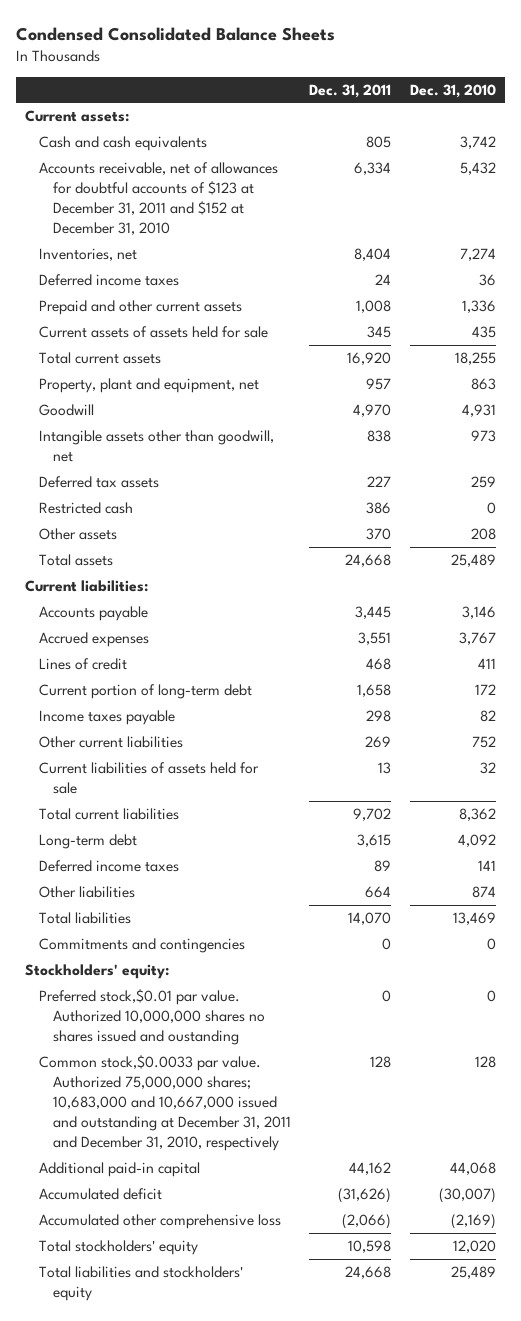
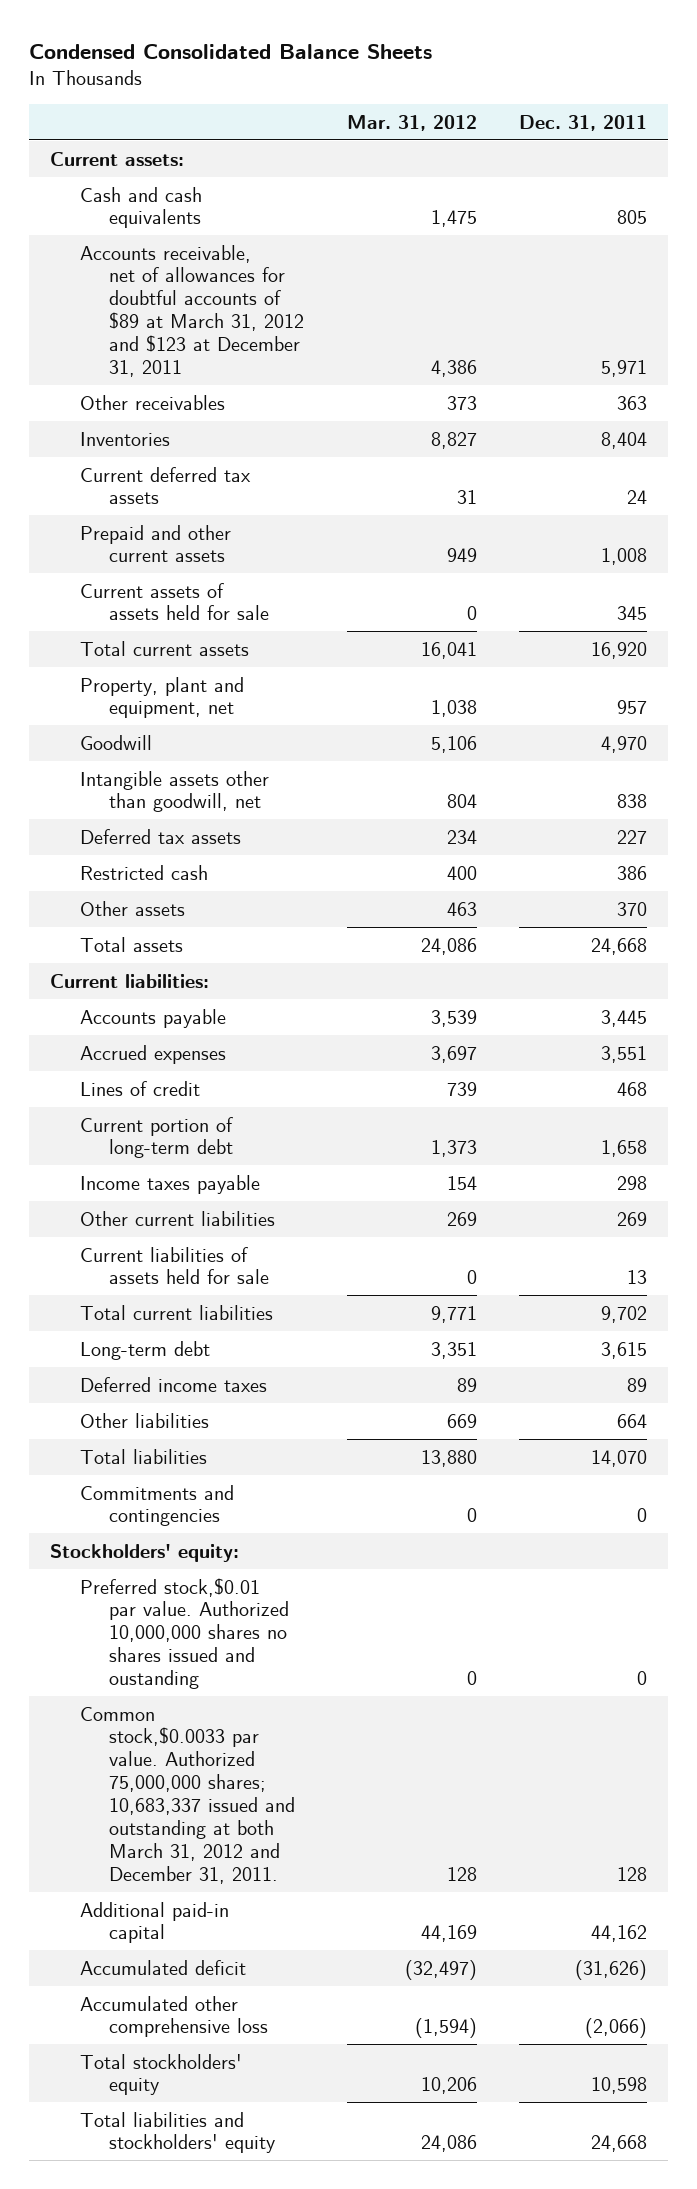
[410,83,497,98] Dec. 31, 2010 -> none
none -> [346,114,477,131] Mar. 31, 2012
[38,162,278,235] Accounts receivable, net of allowances for doubtful accounts of $123 at December 31, 2011 and $152 at December 31, 2010 -> [79,244,305,378] Accounts receivable, net of allowances for doubtful accounts of $89 at March 31, 2012 and $123 at December 31, 2011
[354,162,392,176] 6,334 -> [600,360,647,378] 5,971
none -> [79,394,225,410] Other receivables
[38,248,137,262] Inventories, net -> [79,431,170,446] Inventories
[38,274,179,287] Deferred income taxes -> [79,466,251,505] Current deferred tax assets
[38,1055,291,1151] Common stock,$0.0033 par value. Authorized 75,000,000 shares; 10,683,000 and 10,667,000 issued and outstanding at December 31, 2011 and December 31, 2010, respectively -> [79,1706,296,1884] Common stock,$0.0033 par value. Authorized 75,000,000 shares; 10,683,337 issued and outstanding at both March 31, 2012 and December 31, 2011.

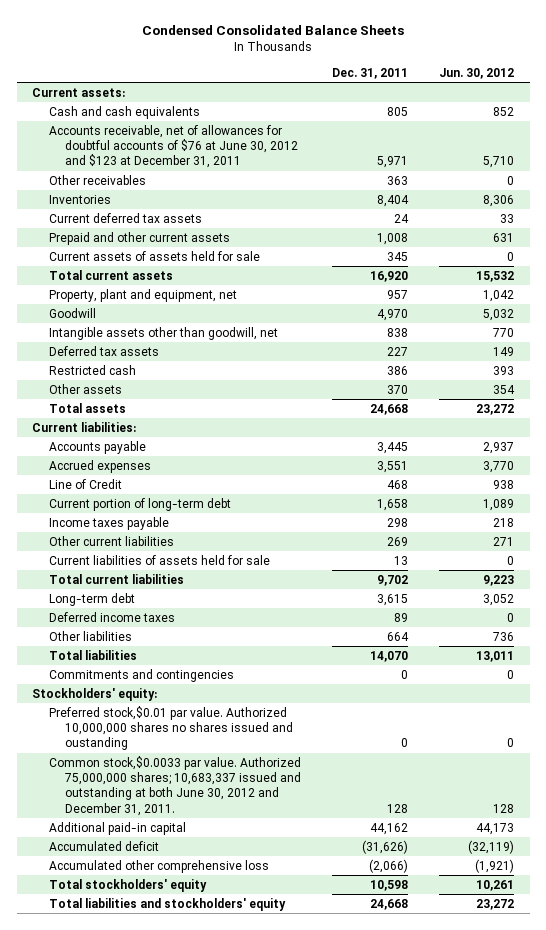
[346,114,477,131] Mar. 31, 2012 -> none
none -> [439,67,515,79] Jun. 30, 2012
[79,244,305,378] Accounts receivable, net of allowances for doubtful accounts of $89 at March 31, 2012 and $123 at December 31, 2011 -> [48,124,299,169] Accounts receivable, net of allowances for doubtful accounts of $76 at June 30, 2012 and $123 at December 31, 2011
[79,1080,200,1096] Lines of credit -> [48,478,122,489] Line of Credit
[79,1706,296,1884] Common stock,$0.0033 par value. Authorized 75,000,000 shares; 10,683,337 issued and outstanding at both March 31, 2012 and December 31, 2011. -> [48,755,302,816] Common stock,$0.0033 par value. Authorized 75,000,000 shares; 10,683,337 issued and outstanding at both June 30, 2012 and December 31, 2011.

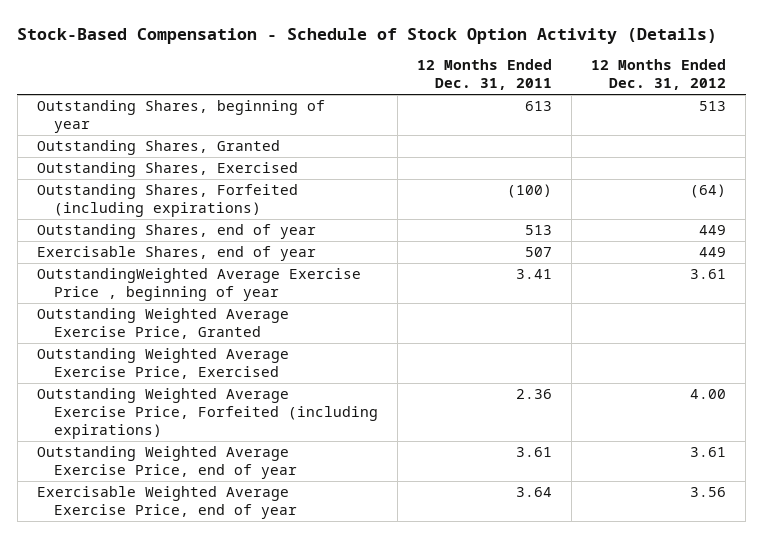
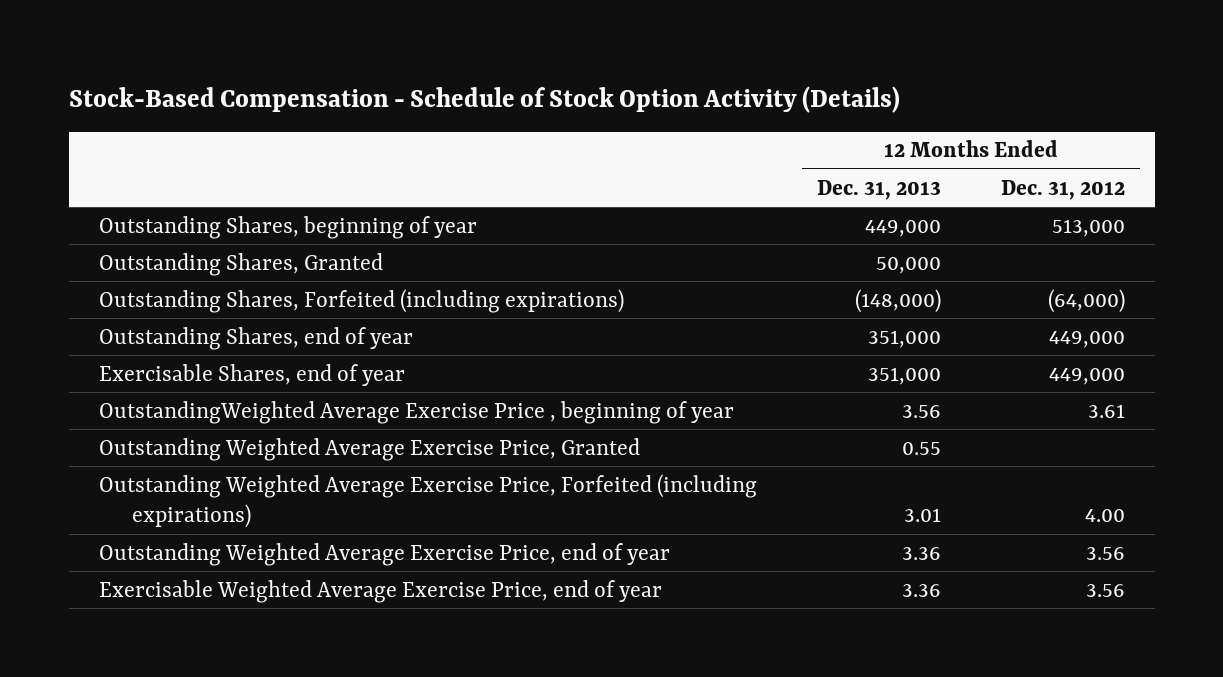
[417,59,553,91] 12 Months Ended Dec. 31, 2011 -> none
none -> [816,179,941,200] Dec. 31, 2013
[699,101,727,112] 513 -> [1051,218,1125,237] 513,000
[36,162,298,178] Outstanding Shares, Exercised -> none
[690,184,727,199] (64) -> [1047,288,1125,313] (64,000)
[699,225,727,236] 449 -> [1048,330,1125,348] 449,000
[699,247,727,258] 449 -> [1048,367,1125,385] 449,000
[36,348,289,380] Outstanding Weighted Average Exercise Price, Exercised -> none
[690,447,727,458] 3.61 -> [1085,546,1125,560] 3.56

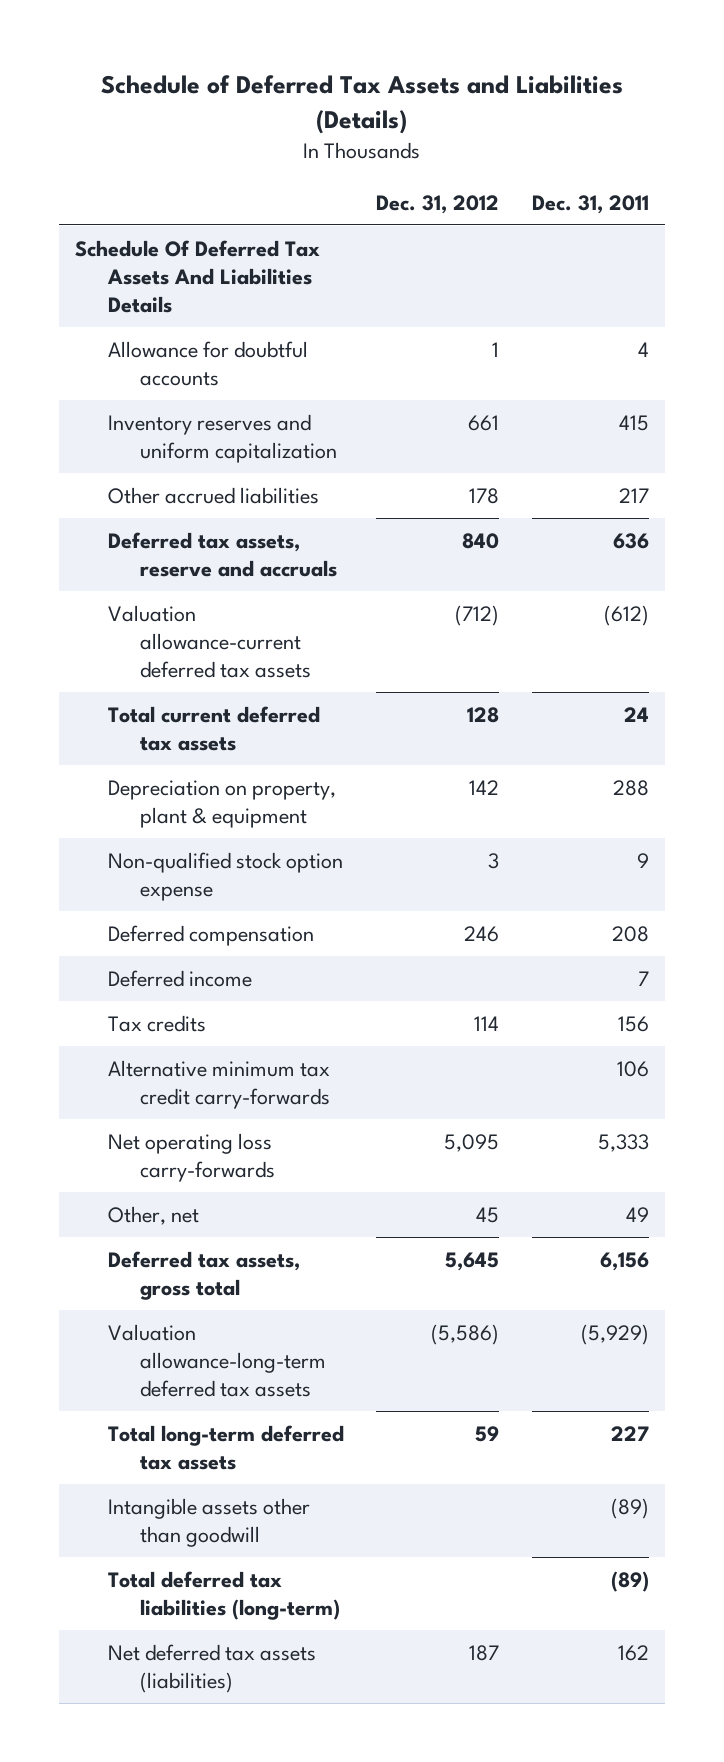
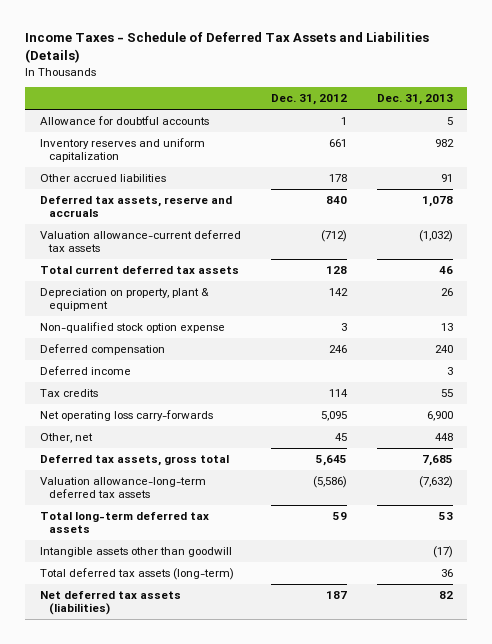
[101,75,624,134] Schedule of Deferred Tax Assets and Liabilities (Details) -> [24,32,429,64] Income Taxes - Schedule of Deferred Tax Assets and Liabilities (Details)
[531,194,649,214] Dec. 31, 2011 -> none
none -> [376,94,453,106] Dec. 31, 2013
[75,239,321,313] Schedule Of Deferred Tax Assets And Liabilities Details -> none
[107,1059,331,1109] Alternative minimum tax credit carry-forwards -> none
[107,1570,341,1620] Total deferred tax liabilities (long-term) -> [39,568,234,581] Total deferred tax assets (long-term)

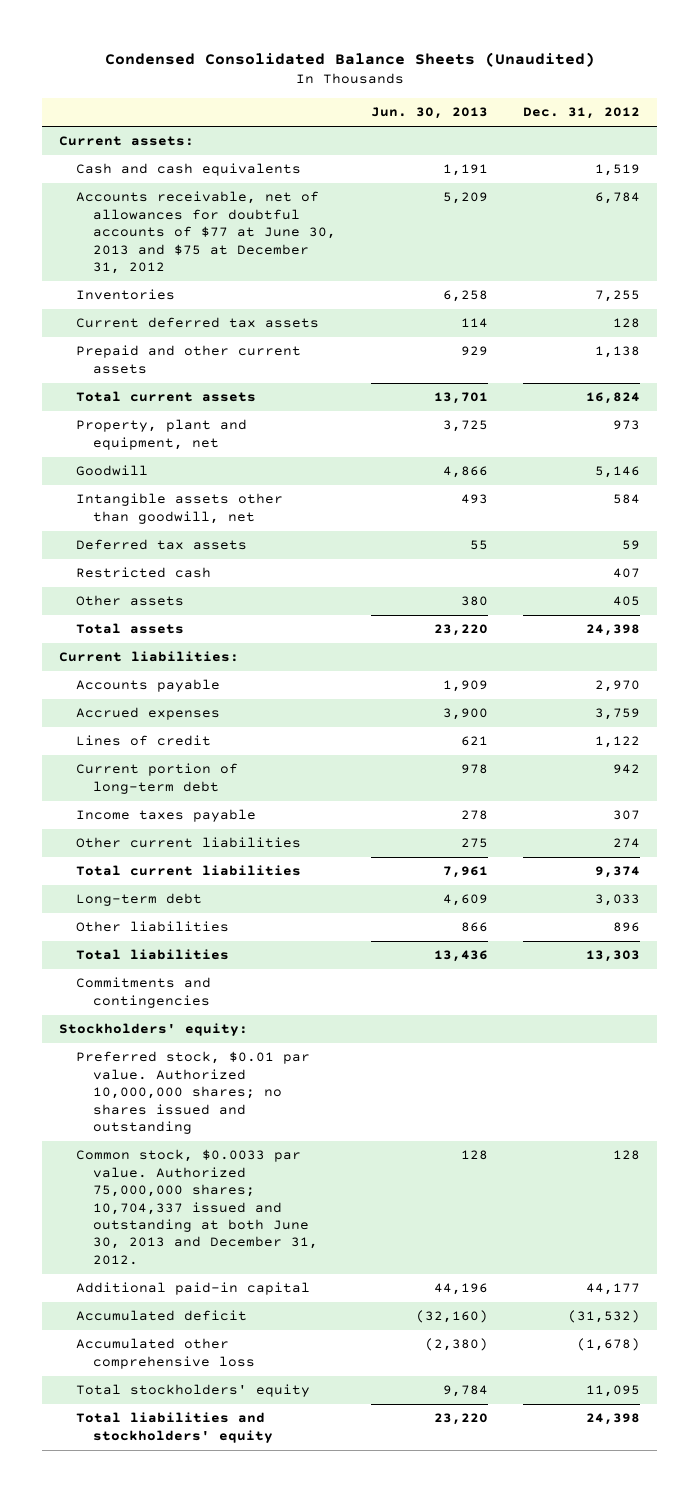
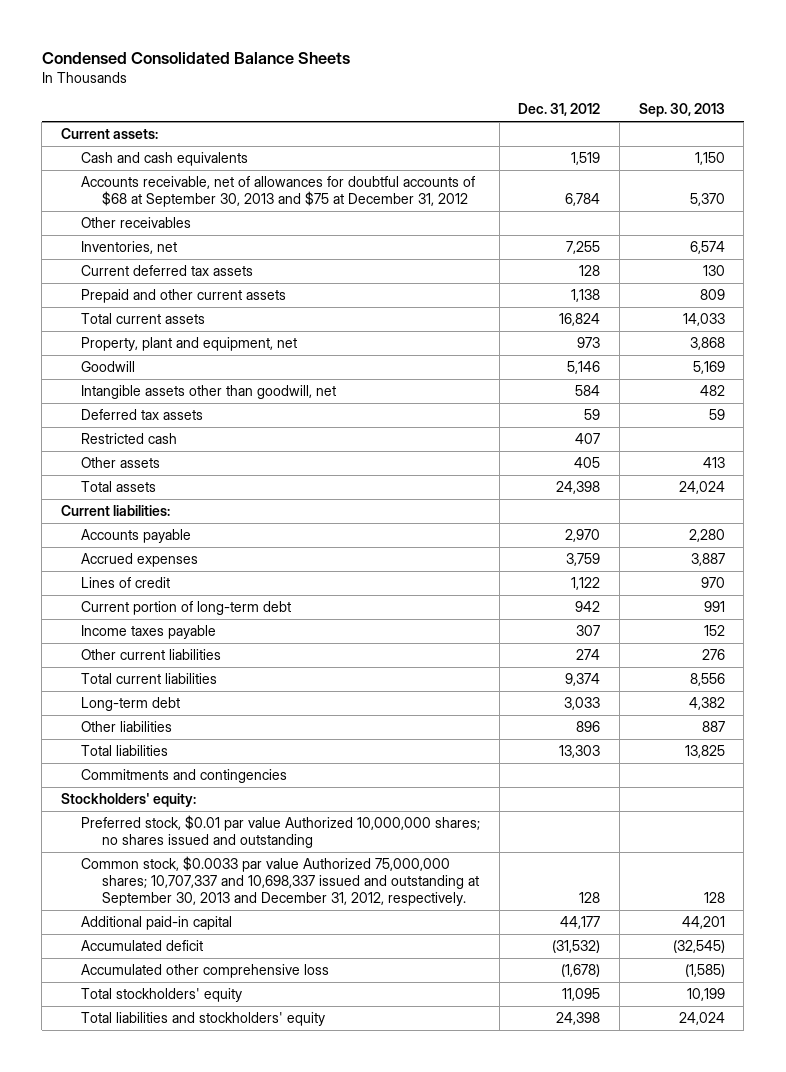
[104,51,595,67] Condensed Consolidated Balance Sheets (Unaudited) -> [41,51,350,64] Condensed Consolidated Balance Sheets
[370,107,488,120] Jun. 30, 2013 -> none
none -> [638,103,725,118] Sep. 30, 2013
[76,191,336,274] Accounts receivable, net of allowances for doubtful accounts of $77 at June 30, 2013 and $75 at December 31, 2012 -> [81,176,476,208] Accounts receivable, net of allowances for doubtful accounts of $68 at September 30, 2013 and $75 at December 31, 2012
none -> [81,217,192,229] Other receivables
[76,289,176,301] Inventories -> [81,241,178,255] Inventories, net
[76,1051,311,1134] Preferred stock, $0.01 par value. Authorized 10,000,000 shares; no shares issued and outstanding -> [81,815,481,849] Preferred stock, $0.01 par value Authorized 10,000,000 shares; no shares issued and outstanding
[76,1149,318,1265] Common stock, $0.0033 par value. Authorized 75,000,000 shares; 10,704,337 issued and outstanding at both June 30, 2013 and December 31, 2012. -> [81,856,479,907] Common stock, $0.0033 par value Authorized 75,000,000 shares; 10,707,337 and 10,698,337 issued and outstanding at September 30, 2013 and December 31, 2012, respectively.

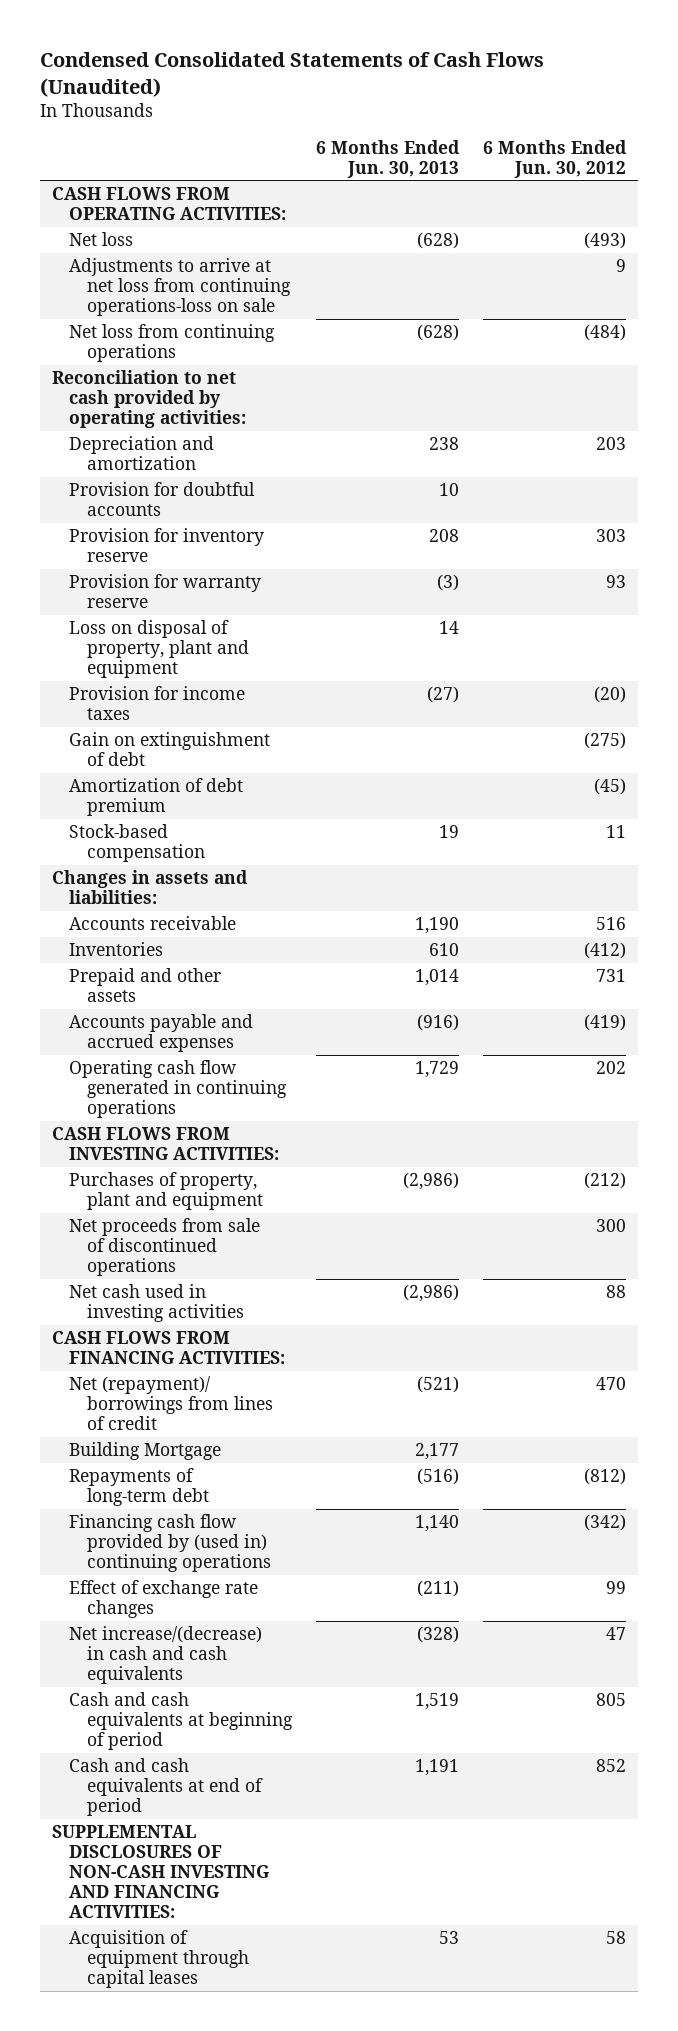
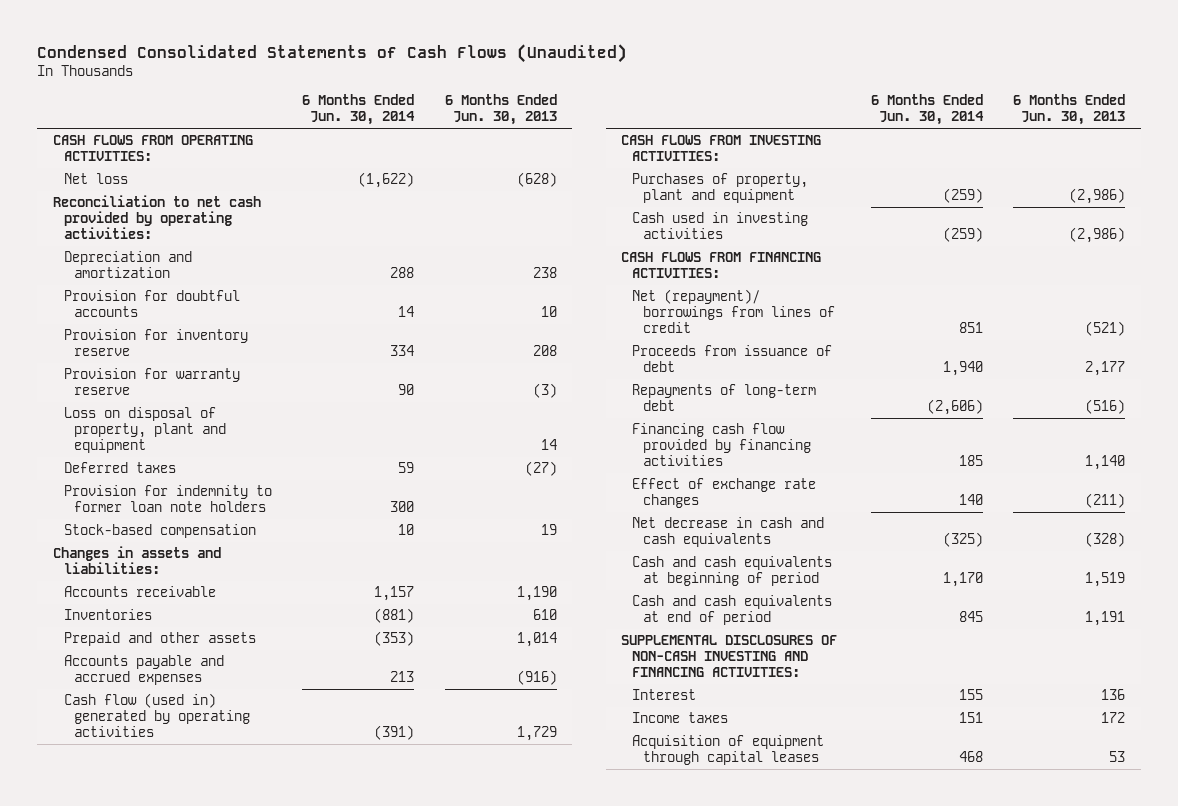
[482,139,627,178] 6 Months Ended Jun. 30, 2012 -> none
none -> [302,94,416,126] 6 Months Ended Jun. 30, 2014
[69,258,291,317] Adjustments to arrive at net loss from continuing operations-loss on sale -> none
[69,324,276,363] Net loss from continuing operations -> none
[69,686,246,721] Provision for income taxes -> none
[69,732,271,767] Gain on extinguishment of debt -> none
[69,778,244,817] Amortization of debt premium -> none
none -> [63,462,176,474] Deferred taxes
none -> [63,485,272,512] Provision for indemnity to former loan note holders
[69,1060,287,1119] Operating cash flow generated in continuing operations -> [63,693,251,737] Cash flow (used in) generated by operating activities
[69,1218,261,1277] Net proceeds from sale of discontinued operations -> none
[69,1284,244,1323] Net cash used in investing activities -> [631,212,808,239] Cash used in investing activities
[69,1442,222,1461] Building Mortgage -> [631,345,832,372] Proceeds from issuance of debt
[69,1514,271,1573] Financing cash flow provided by (used in) continuing operations -> [631,423,811,466] Financing cash flow provided by financing activities
[69,1626,263,1685] Net increase/(decrease) in cash and cash equivalents -> [631,517,824,547] Net decrease in cash and cash equivalents
none -> [631,689,696,701] Interest
none -> [631,712,728,724] Income taxes

